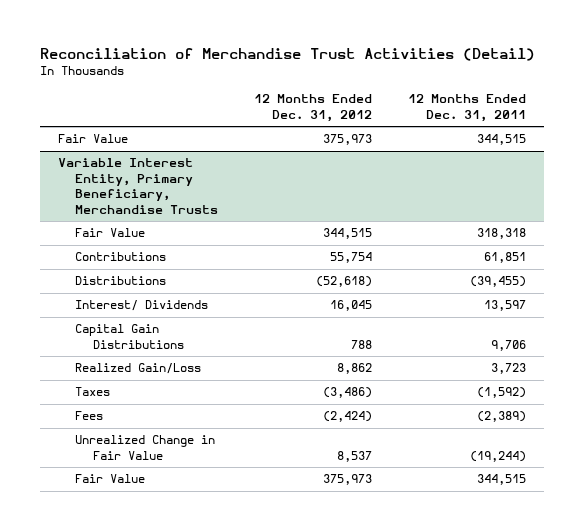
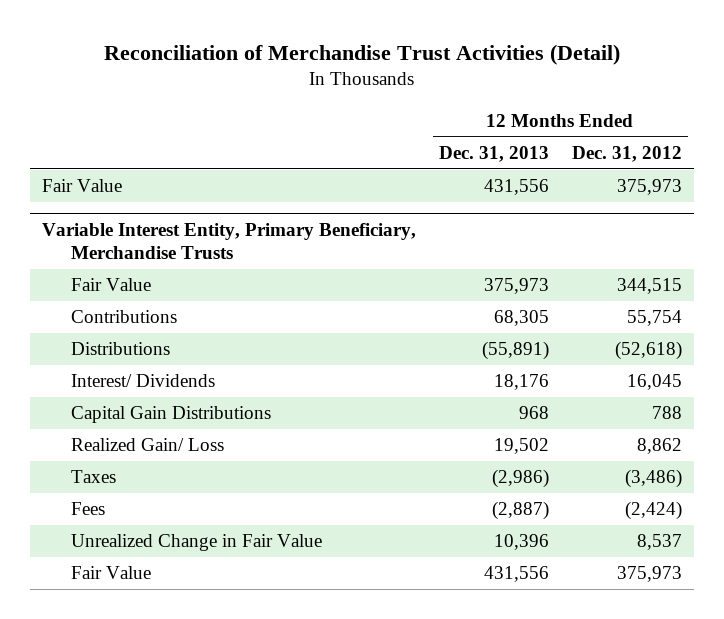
[407,94,526,122] 12 Months Ended Dec. 31, 2011 -> none
none -> [438,145,549,162] Dec. 31, 2013
[75,363,202,375] Realized Gain/Loss -> [71,438,225,452] Realized Gain/ Loss

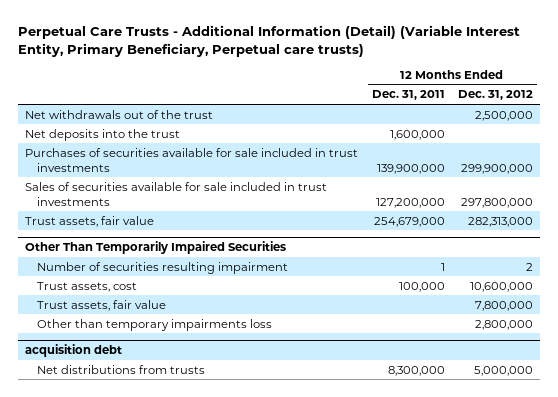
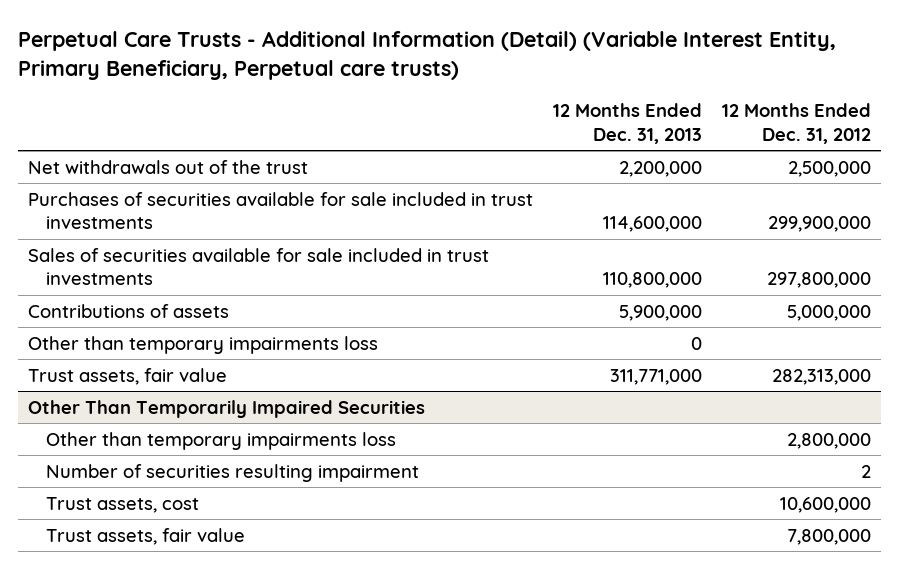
[371,90,445,101] Dec. 31, 2011 -> none
none -> [552,103,702,144] 12 Months Ended Dec. 31, 2013
[24,128,180,141] Net deposits into the trust -> none
none -> [28,303,230,318] Contributions of assets
none -> [28,335,379,354] Other than temporary impairments loss
[37,318,273,331] Other than temporary impairments loss -> [45,431,396,450] Other than temporary impairments loss
[24,344,122,358] acquisition debt -> none
[37,364,206,374] Net distributions from trusts -> none

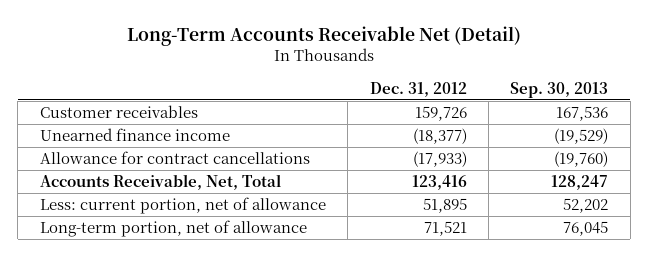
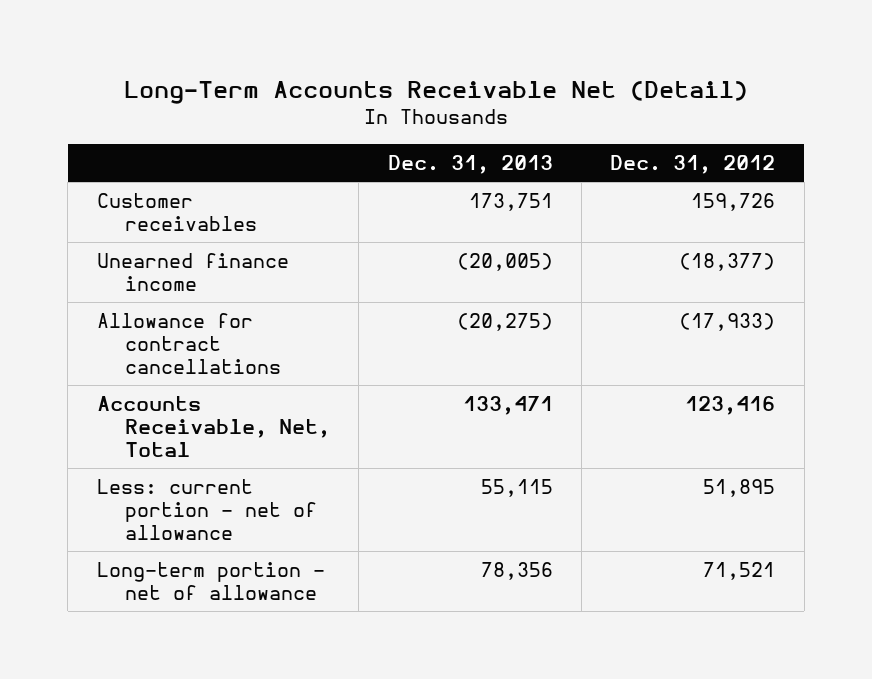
[510,81,609,98] Sep. 30, 2013 -> none
none -> [387,154,553,174] Dec. 31, 2013
[39,197,326,215] Less: current portion, net of allowance -> [96,479,317,540] Less: current portion - net of allowance
[39,220,307,238] Long-term portion, net of allowance -> [96,562,325,600] Long-term portion - net of allowance

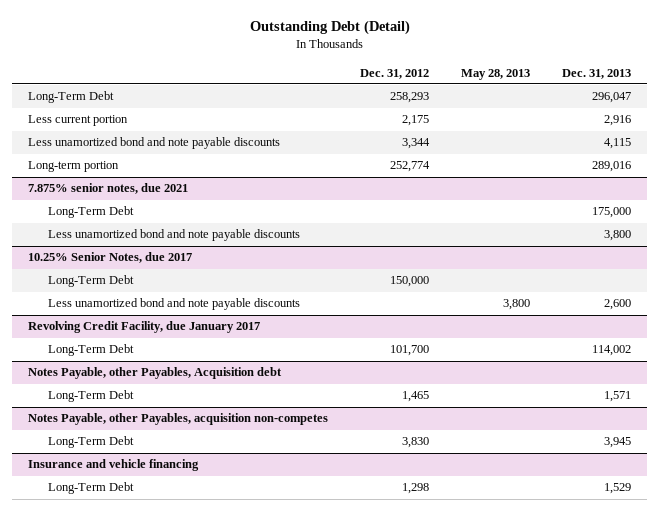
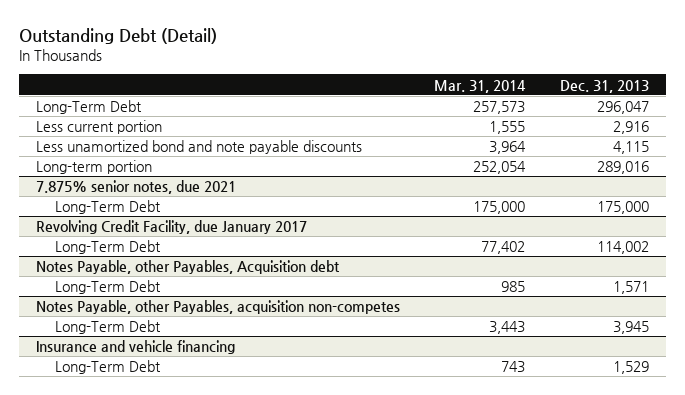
[359,68,429,79] Dec. 31, 2012 -> none
[461,68,531,80] May 28, 2013 -> none
none -> [434,79,527,93] Mar. 31, 2014
[47,229,300,242] Less unamortized bond and note payable discounts -> none
[27,252,192,264] 10.25% Senior Notes, due 2017 -> none
[47,275,134,288] Long-Term Debt -> none
[47,298,300,311] Less unamortized bond and note payable discounts -> none

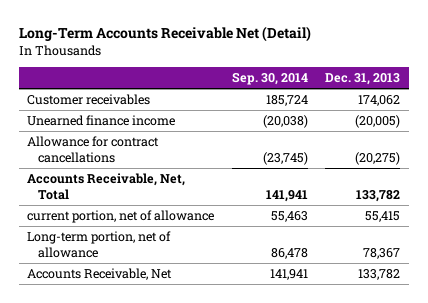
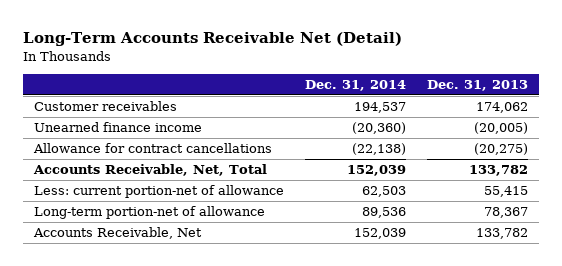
[231,71,308,85] Sep. 30, 2014 -> none
none -> [305,80,407,92] Dec. 31, 2014
[27,210,215,224] current portion, net of allowance -> [33,185,284,199] Less: current portion-net of allowance
[27,231,172,258] Long-term portion, net of allowance -> [33,206,265,220] Long-term portion-net of allowance

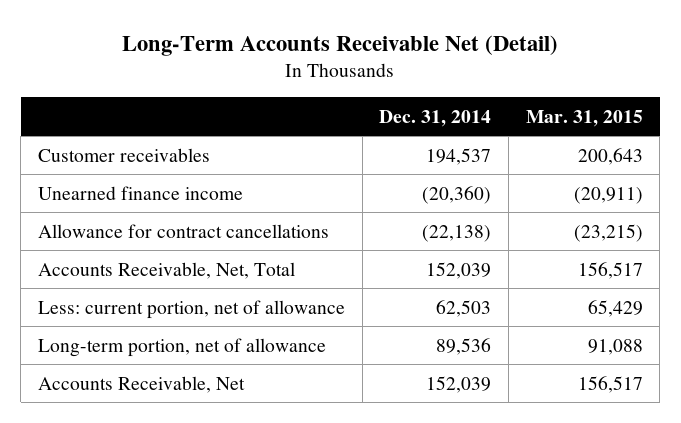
[427,80,529,92] Dec. 31, 2013 -> none
none -> [525,109,643,127] Mar. 31, 2015
[33,185,284,199] Less: current portion-net of allowance -> [37,299,345,319] Less: current portion, net of allowance
[33,206,265,220] Long-term portion-net of allowance -> [37,337,326,357] Long-term portion, net of allowance

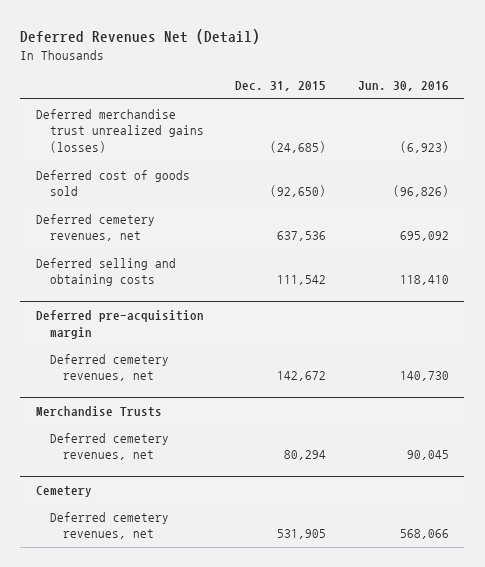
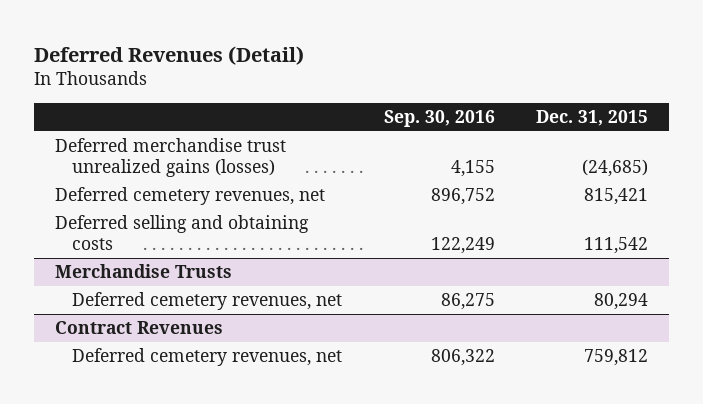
[20,28,261,44] Deferred Revenues Net (Detail) -> [34,45,305,65] Deferred Revenues (Detail)
[357,81,449,92] Jun. 30, 2016 -> none
none -> [383,109,495,127] Sep. 30, 2016
[36,169,191,197] Deferred cost of goods sold -> none
[277,231,327,242] 637,536 -> [584,188,649,206] 815,421
[36,310,205,339] Deferred pre-acquisition margin -> none
[49,353,169,382] Deferred cemetery revenues, net -> none
[36,486,93,498] Cemetery -> none
none -> [55,321,224,335] Contract Revenues
[277,529,327,540] 531,905 -> [584,349,649,367] 759,812

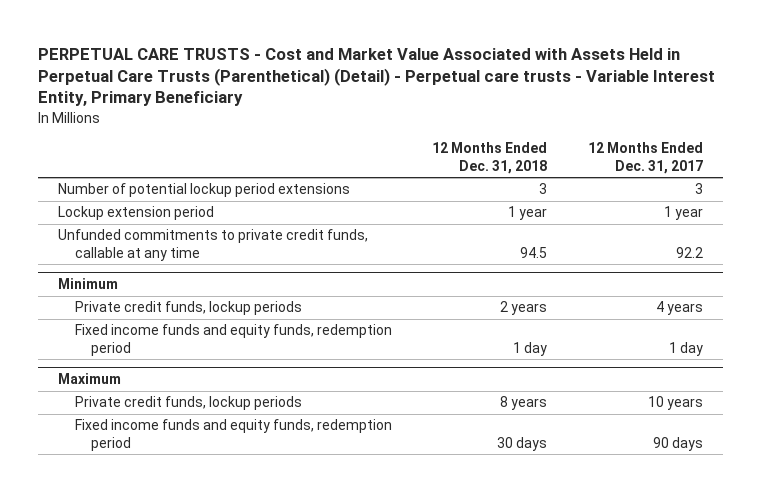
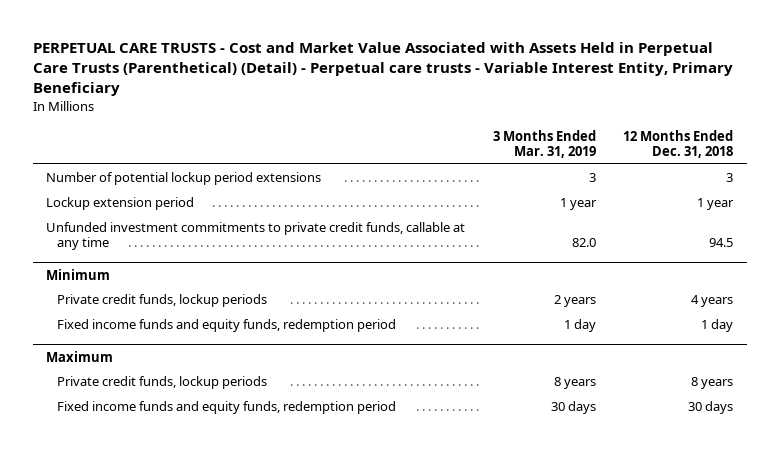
[587,142,703,174] 12 Months Ended Dec. 31, 2017 -> none
none -> [492,130,596,159] 3 Months Ended Mar. 31, 2019
[57,229,368,262] Unfunded commitments to private credit funds, callable at any time -> [46,222,466,251] Unfunded investment commitments to private credit funds, callable at any time
[500,301,548,316] 2 years -> [691,295,734,308] 4 years

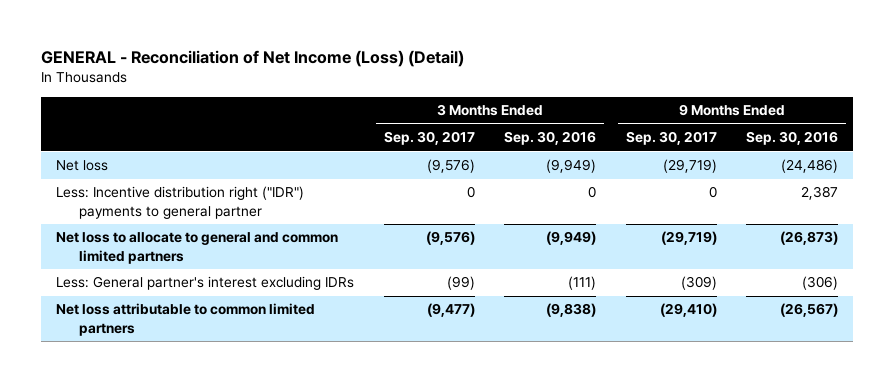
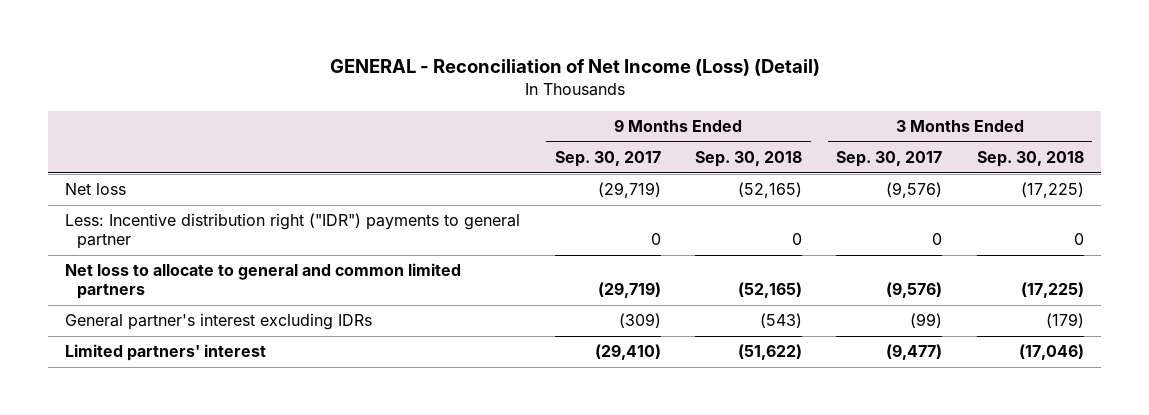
[504,131,597,146] Sep. 30, 2016 -> none
[746,131,839,146] Sep. 30, 2016 -> none
none -> [695,151,803,168] Sep. 30, 2018
none -> [976,151,1084,168] Sep. 30, 2018
[56,276,355,291] Less: General partner's interest excluding IDRs -> [65,313,373,331] General partner's interest excluding IDRs
[56,303,316,336] Net loss attributable to common limited partners -> [65,344,267,362] Limited partners' interest

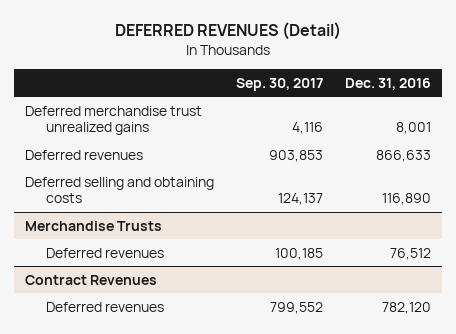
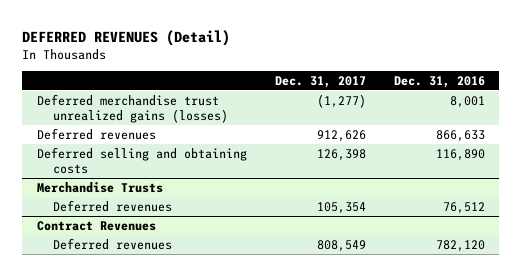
[236,77,324,91] Sep. 30, 2017 -> none
none -> [274,76,366,89] Dec. 31, 2017
[25,105,203,136] Deferred merchandise trust unrealized gains -> [36,93,228,124] Deferred merchandise trust unrealized gains (losses)

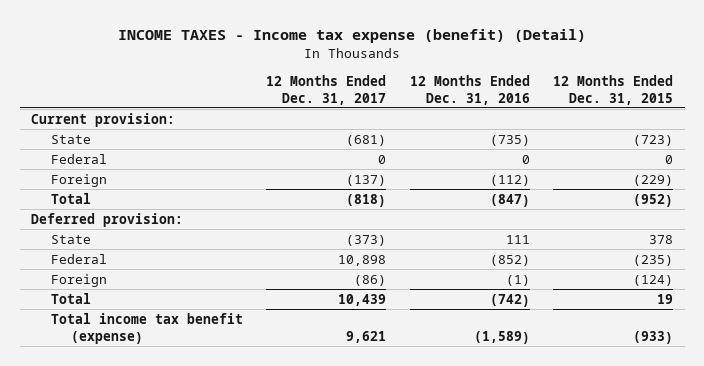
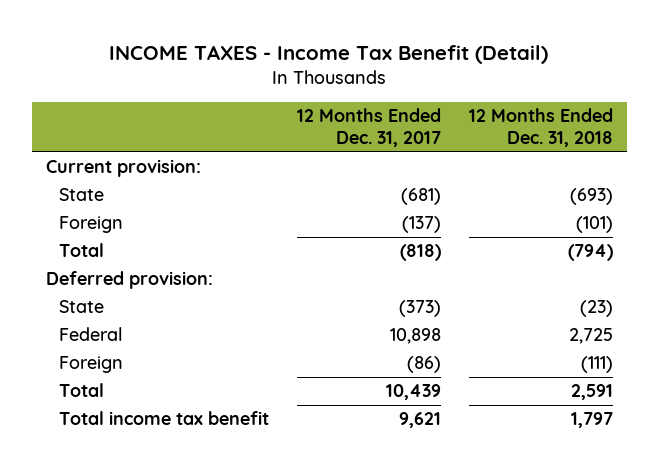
[118,29,587,44] INCOME TAXES - Income tax expense (benefit) (Detail) -> [109,44,549,64] INCOME TAXES - Income Tax Benefit (Detail)
[409,74,530,105] 12 Months Ended Dec. 31, 2016 -> none
[552,74,673,105] 12 Months Ended Dec. 31, 2015 -> none
none -> [468,108,613,148] 12 Months Ended Dec. 31, 2018
[51,153,108,164] Federal -> none
[51,312,244,344] Total income tax benefit (expense) -> [59,411,270,426] Total income tax benefit

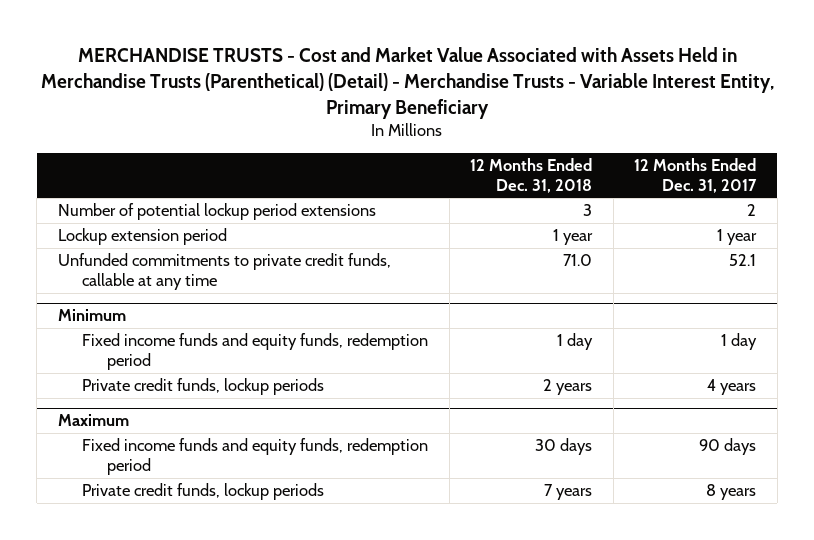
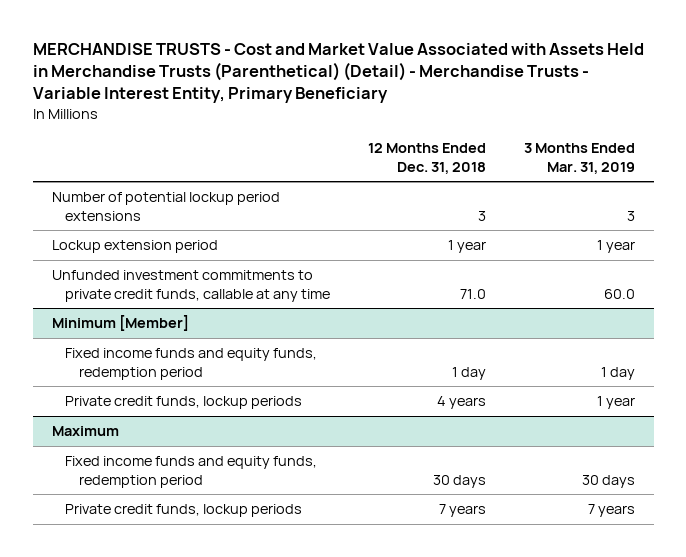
[634,157,758,193] 12 Months Ended Dec. 31, 2017 -> none
none -> [523,143,635,174] 3 Months Ended Mar. 31, 2019
[57,253,391,291] Unfunded commitments to private credit funds, callable at any time -> [51,270,331,302] Unfunded investment commitments to private credit funds, callable at any time
[57,309,126,322] Minimum -> [51,315,189,332] Minimum [Member]
[543,379,593,396] 2 years -> [436,396,486,410] 4 years

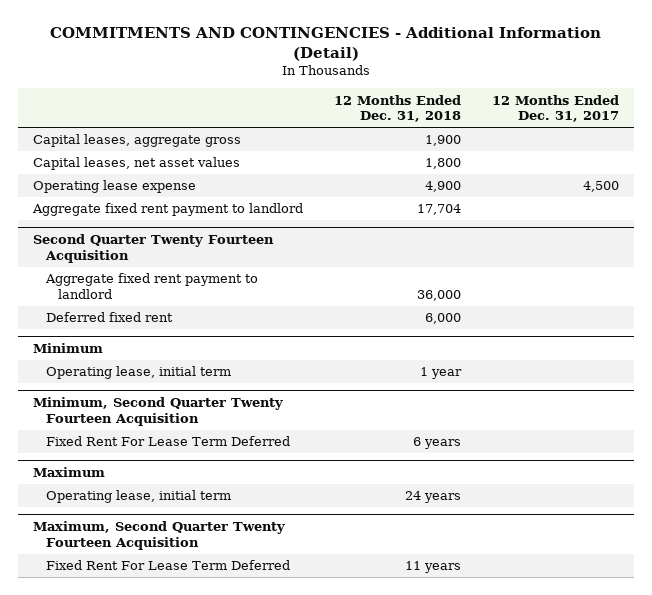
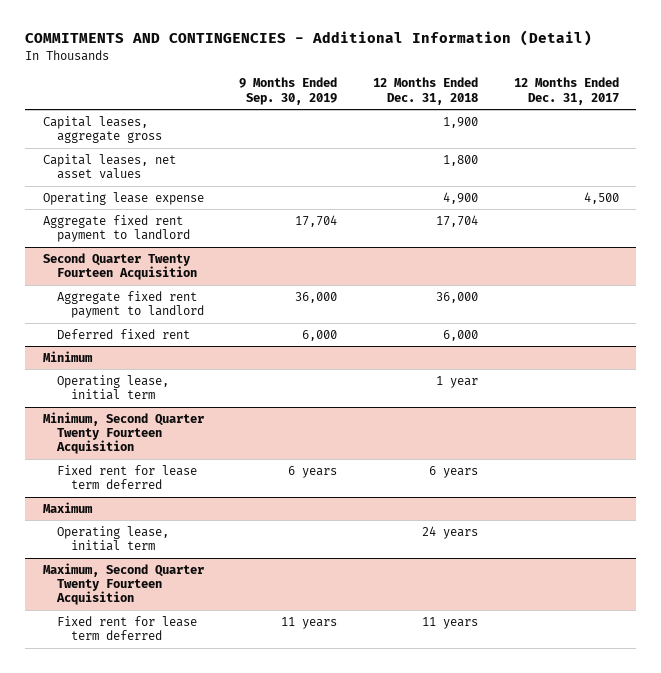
none -> [239,77,338,105] 9 Months Ended Sep. 30, 2019
[45,436,290,447] Fixed Rent For Lease Term Deferred -> [56,464,197,490] Fixed rent for lease term deferred
[45,560,290,571] Fixed Rent For Lease Term Deferred -> [56,615,197,641] Fixed rent for lease term deferred

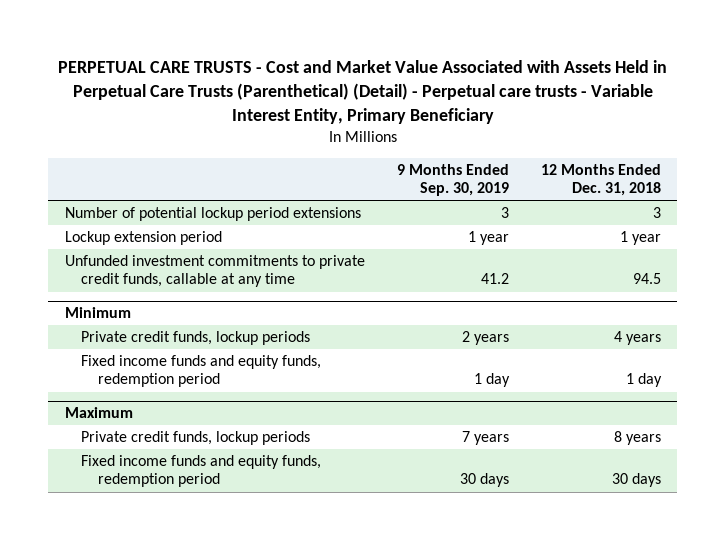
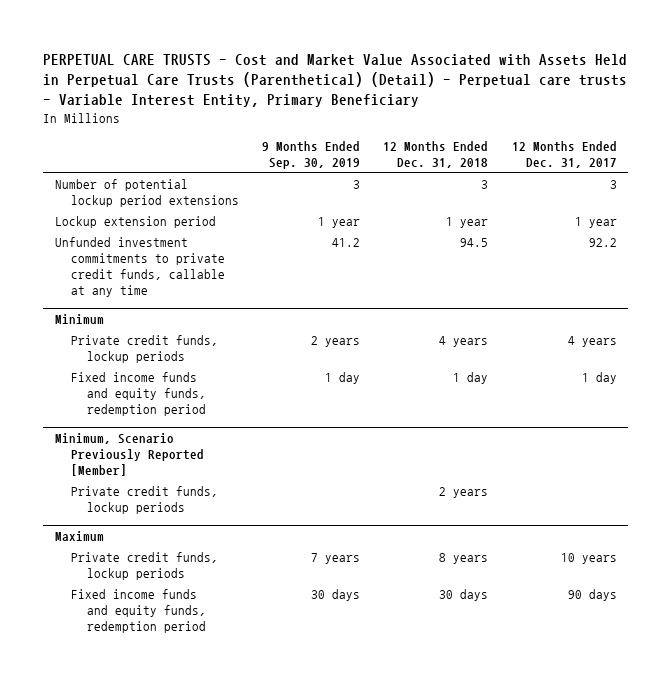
none -> [511,140,617,169] 12 Months Ended Dec. 31, 2017
none -> [54,432,204,476] Minimum, Scenario Previously Reported [Member]
none -> [70,485,218,514] Private credit funds, lockup periods

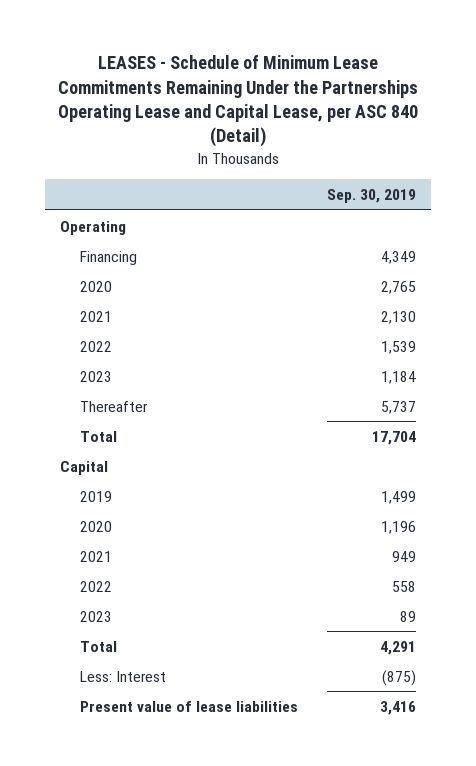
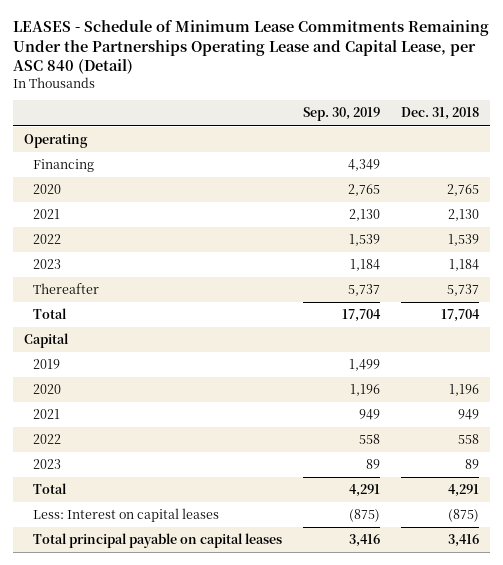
none -> [401,107,480,121] Dec. 31, 2018
[80,670,167,682] Less: Interest -> [32,508,219,523] Less: Interest on capital leases
[80,700,299,712] Present value of lease liabilities -> [32,533,282,549] Total principal payable on capital leases

